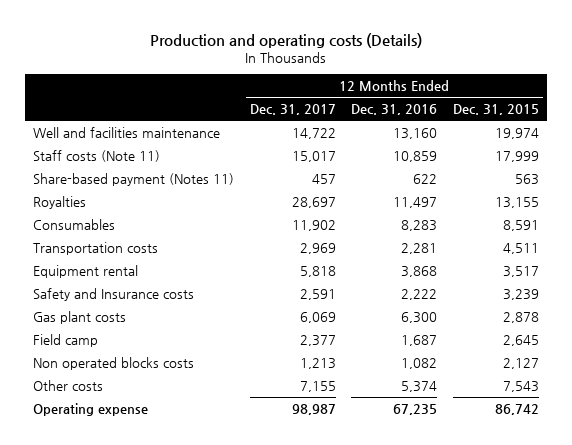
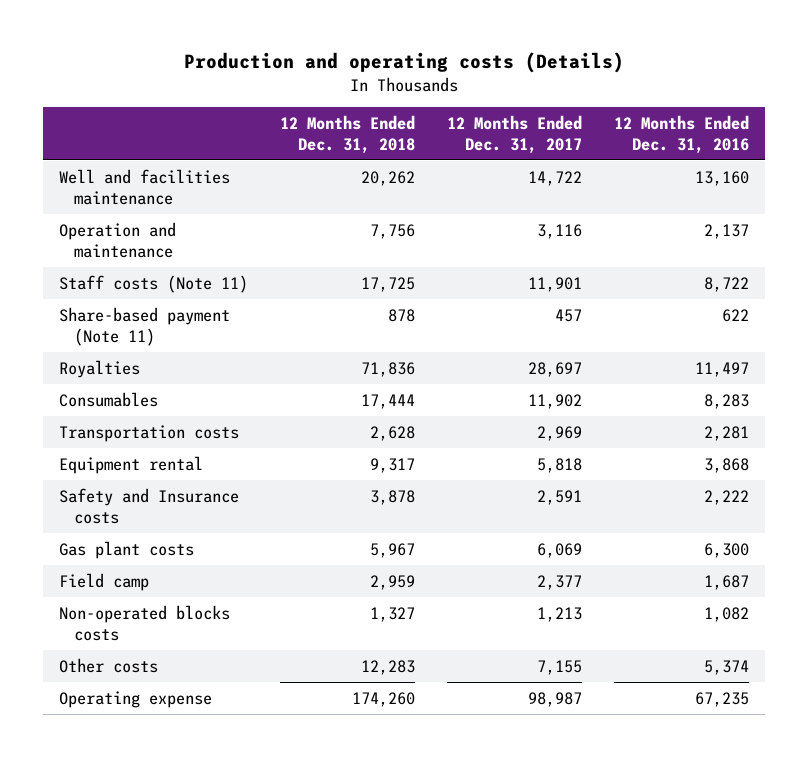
[452,104,539,116] Dec. 31, 2015 -> none
none -> [279,114,415,154] 12 Months Ended Dec. 31, 2018
none -> [58,221,176,258] Operation and maintenance
[291,150,336,162] 15,017 -> [527,276,582,292] 11,901
[393,150,438,162] 10,859 -> [703,276,749,292] 8,722
[33,172,235,186] Share-based payment (Notes 11) -> [58,306,230,346] Share-based payment (Note 11)
[33,356,195,370] Non operated blocks costs -> [58,604,230,641] Non-operated blocks costs

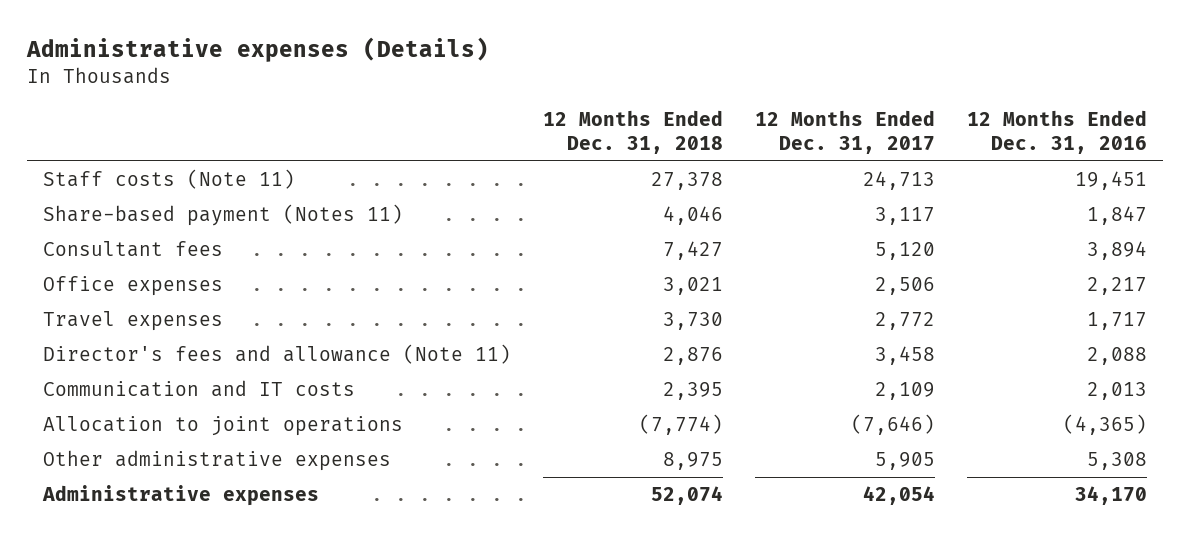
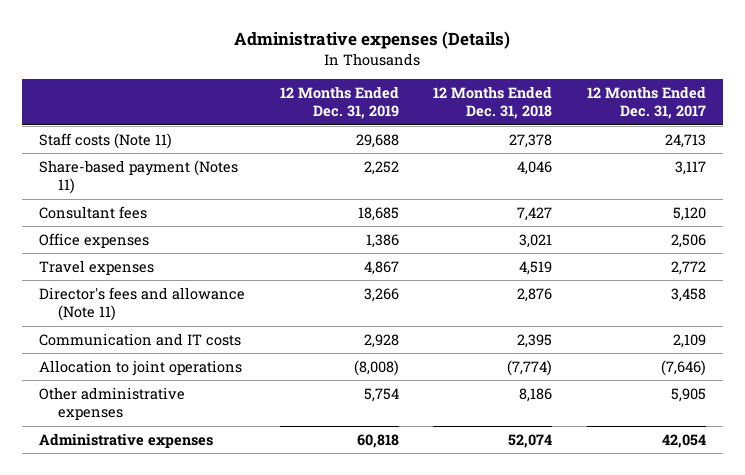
[967,109,1148,155] 12 Months Ended Dec. 31, 2016 -> none
none -> [279,86,399,120] 12 Months Ended Dec. 31, 2019
[663,312,724,331] 3,730 -> [519,261,553,276] 4,519
[663,452,724,471] 8,975 -> [519,388,553,403] 8,186

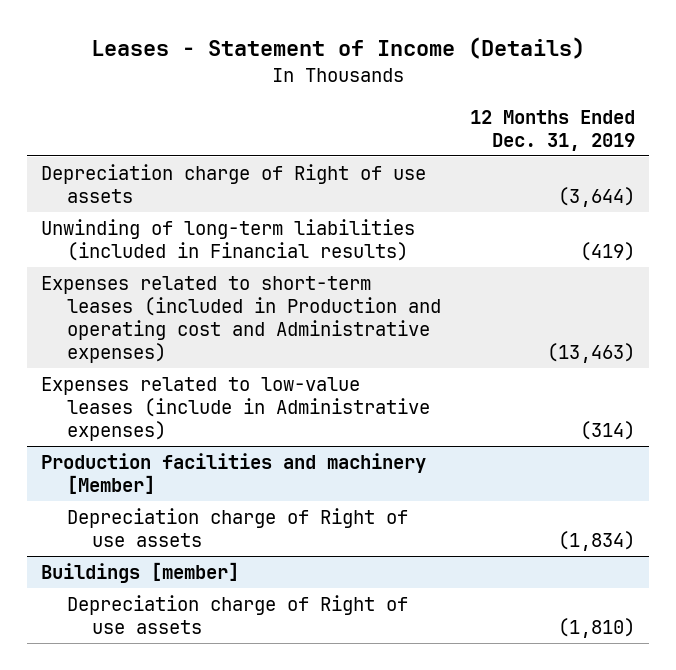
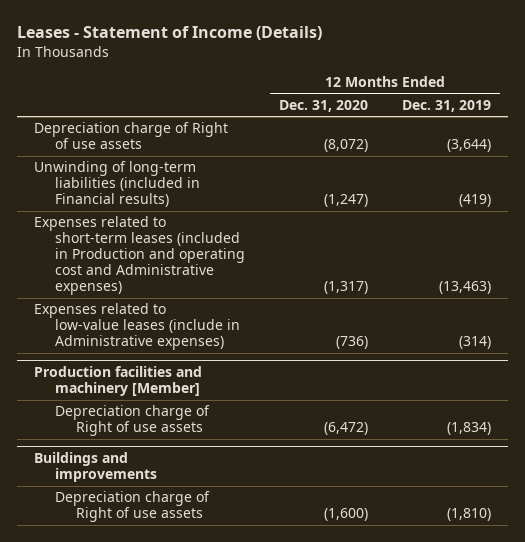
none -> [278,99,368,112] Dec. 31, 2020
[40,561,239,583] Buildings [member] -> [33,452,157,483] Buildings and improvements

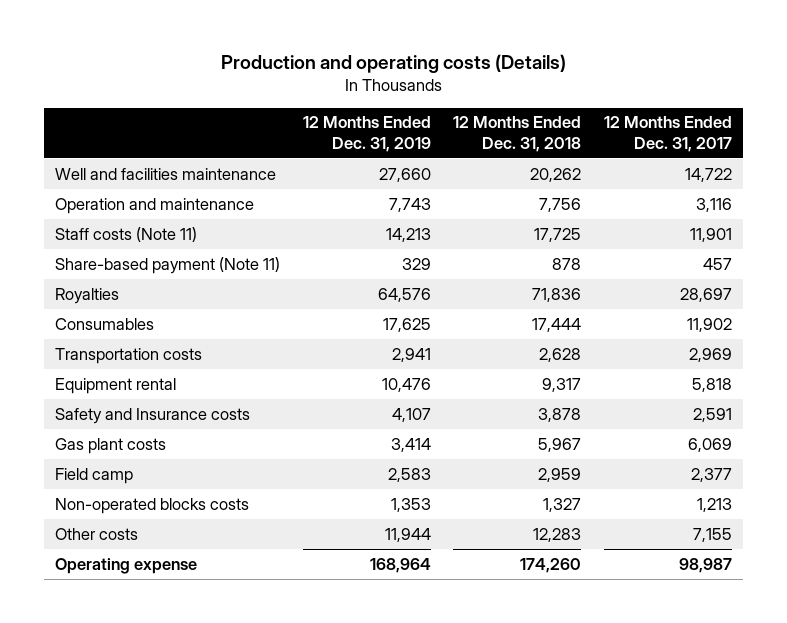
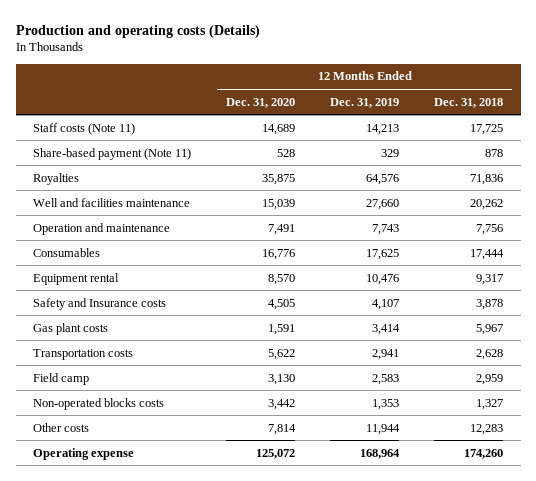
[603,116,732,152] 12 Months Ended Dec. 31, 2017 -> none
none -> [226,97,296,108] Dec. 31, 2020
[55,167,277,180] Well and facilities maintenance -> [33,197,191,207] Well and facilities maintenance
[55,197,255,214] Operation and maintenance -> [33,222,171,235] Operation and maintenance
[55,347,203,364] Transportation costs -> [33,348,134,360] Transportation costs

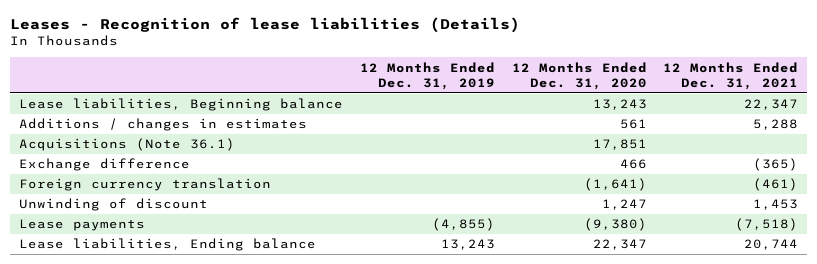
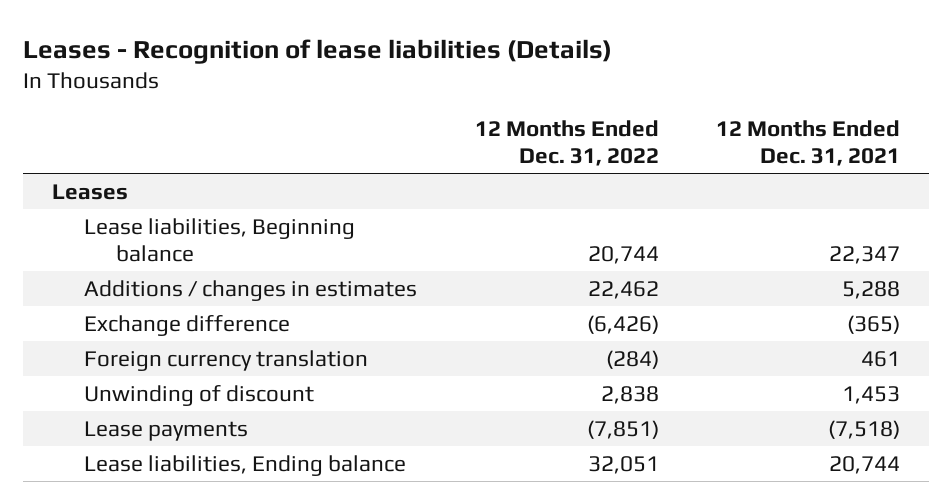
[359,61,495,90] 12 Months Ended Dec. 31, 2019 -> none
[511,61,647,90] 12 Months Ended Dec. 31, 2020 -> none
none -> [474,119,659,166] 12 Months Ended Dec. 31, 2022
none -> [51,183,128,200] Leases
[18,138,235,152] Acquisitions (Note 36.1) -> none
[753,178,799,192] (461) -> [861,350,901,367] 461

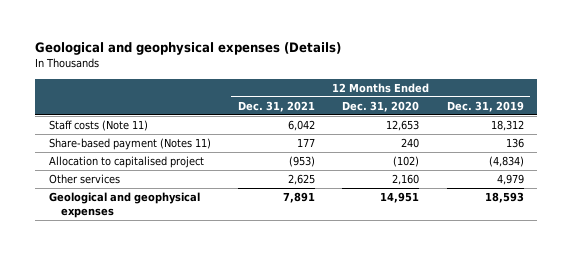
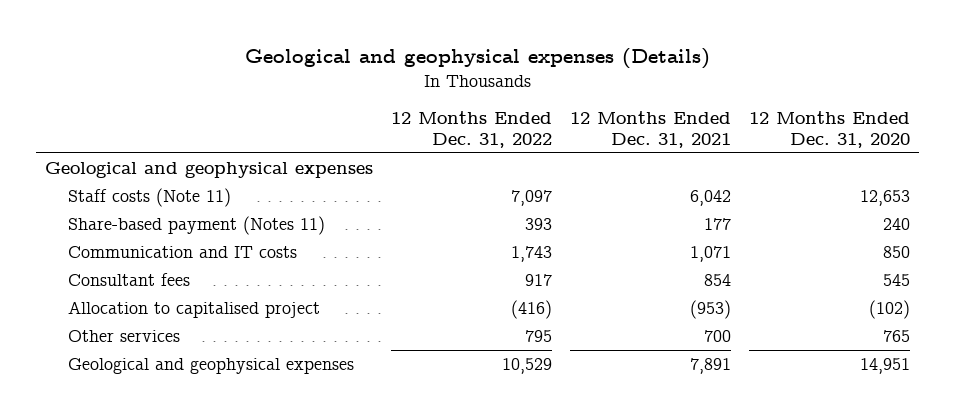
[446,100,524,112] Dec. 31, 2019 -> none
none -> [391,111,553,149] 12 Months Ended Dec. 31, 2022
none -> [45,161,374,178] Geological and geophysical expenses
none -> [68,245,298,258] Communication and IT costs
none -> [68,272,191,286] Consultant fees
[288,174,316,186] 2,625 -> [704,329,732,342] 700
[392,174,420,186] 2,160 -> [883,329,911,342] 765

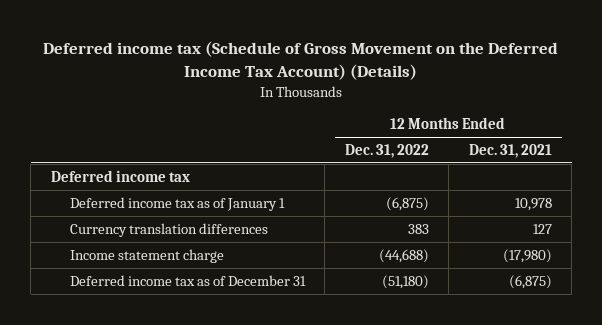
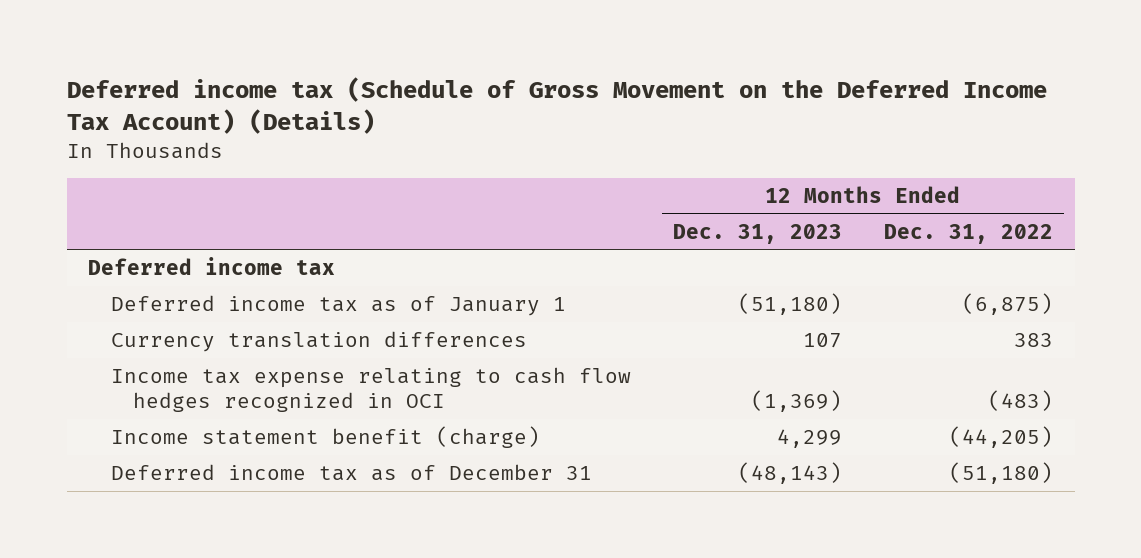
[468,143,552,158] Dec. 31, 2021 -> none
none -> [673,223,843,244] Dec. 31, 2023
none -> [110,367,631,412] Income tax expense relating to cash flow hedges recognized in OCI
[69,248,224,263] Income statement charge -> [110,426,540,449] Income statement benefit (charge)
[378,248,429,263] (44,688) -> [949,426,1054,449] (44,205)

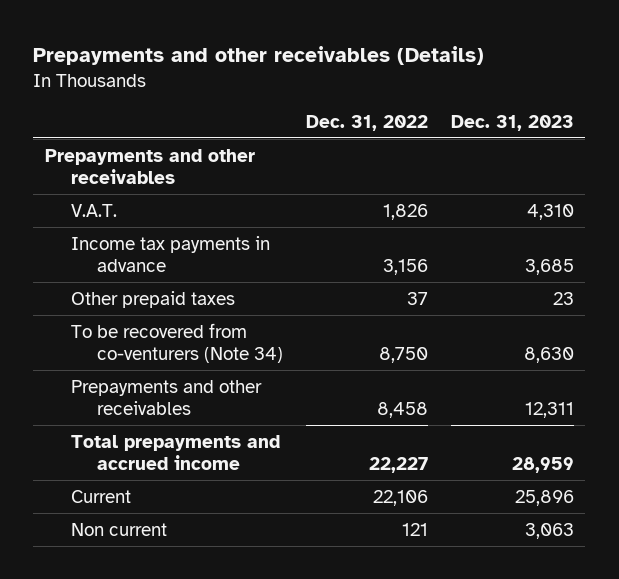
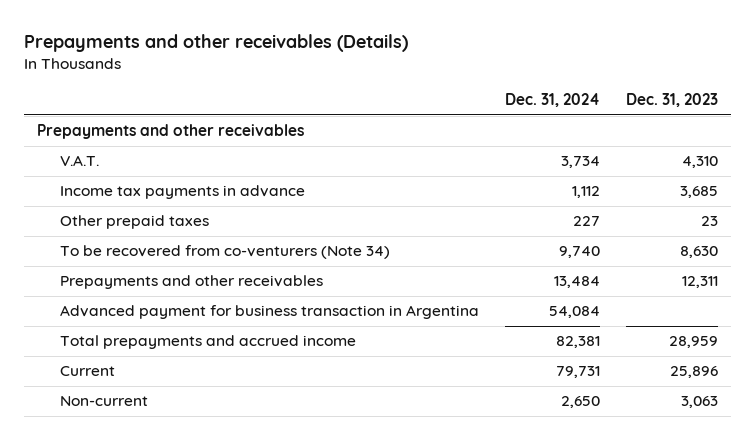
[305,114,428,131] Dec. 31, 2022 -> none
none -> [504,93,600,108] Dec. 31, 2024
none -> [59,305,479,320] Advanced payment for business transaction in Argentina
[70,522,167,536] Non current -> [59,396,148,407] Non-current

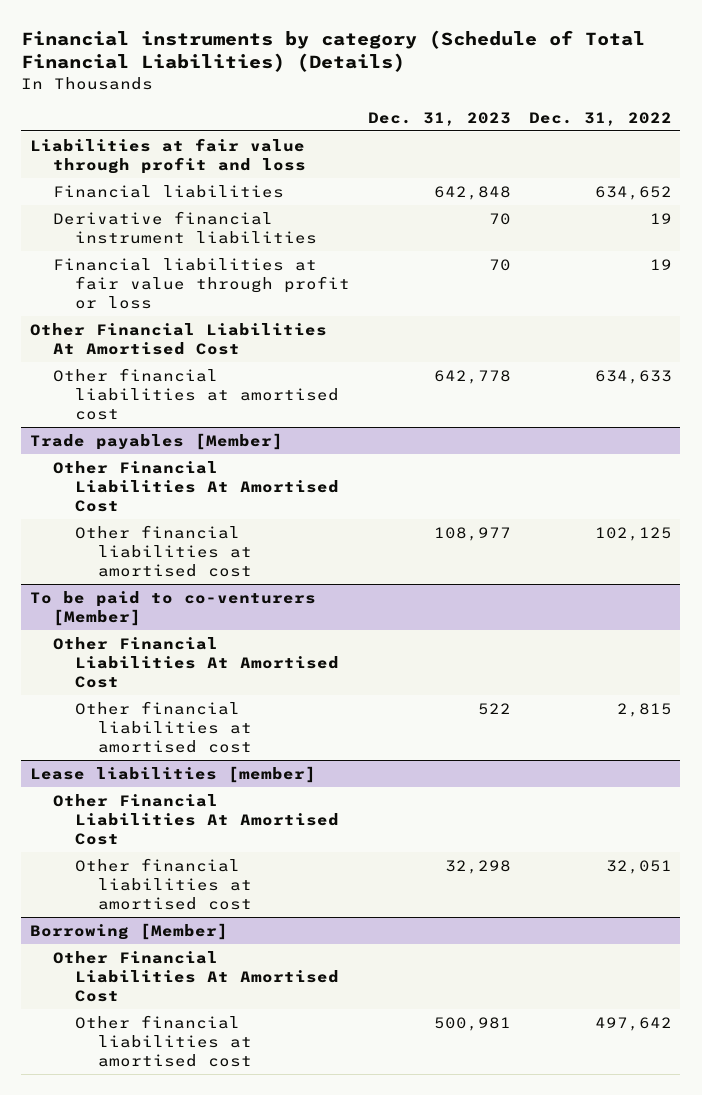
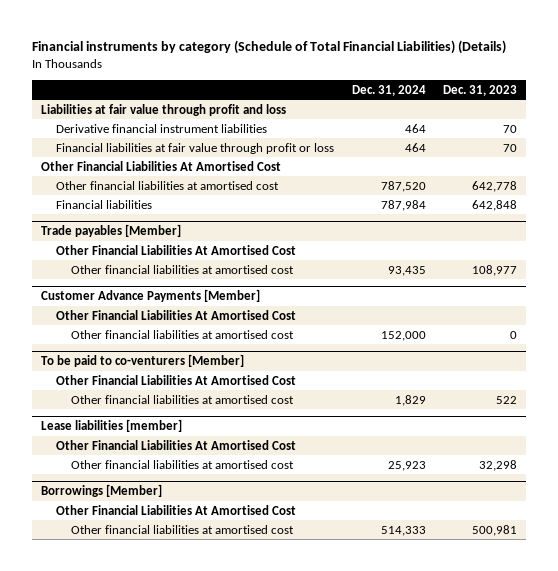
[528,111,672,126] Dec. 31, 2022 -> none
none -> [351,84,426,96] Dec. 31, 2024
[52,184,284,198] Financial liabilities -> [56,199,153,209] Financial liabilities
none -> [41,289,261,303] Customer Advance Payments [Member]
none -> [56,309,297,320] Other Financial Liabilities At Amortised Cost
none -> [71,329,295,339] Other financial liabilities at amortised cost
[29,922,228,940] Borrowing [Member] -> [41,484,163,498] Borrowings [Member]

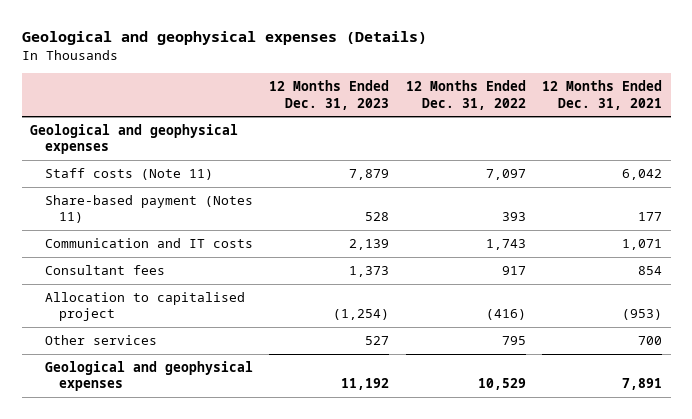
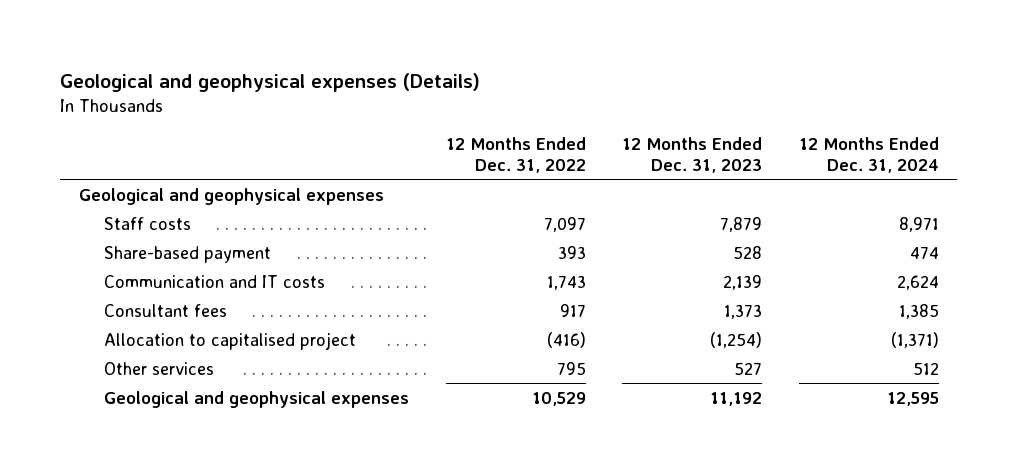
[542,80,663,110] 12 Months Ended Dec. 31, 2021 -> none
none -> [798,137,939,173] 12 Months Ended Dec. 31, 2024
[44,168,213,181] Staff costs (Note 11) -> [104,216,192,230] Staff costs
[44,195,253,224] Share-based payment (Notes 11) -> [104,245,272,263] Share-based payment

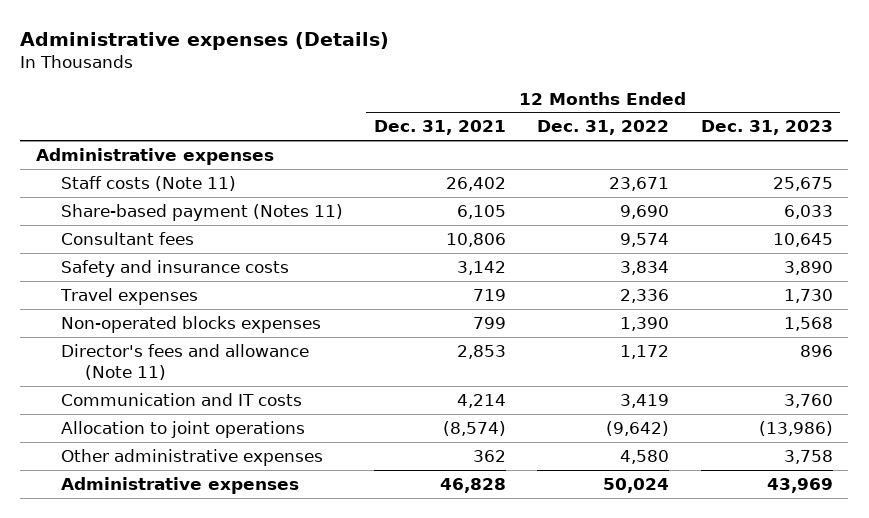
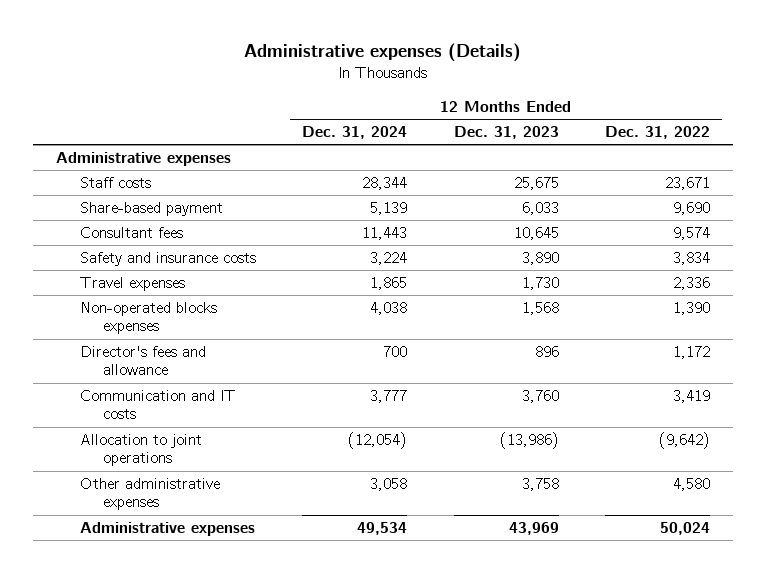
[374,120,507,136] Dec. 31, 2021 -> none
none -> [302,126,408,140] Dec. 31, 2024
[60,175,236,191] Staff costs (Note 11) -> [79,177,151,189] Staff costs
[60,203,343,221] Share-based payment (Notes 11) -> [79,202,223,217] Share-based payment
[60,343,309,380] Director's fees and allowance (Note 11) -> [79,346,206,376] Director's fees and allowance

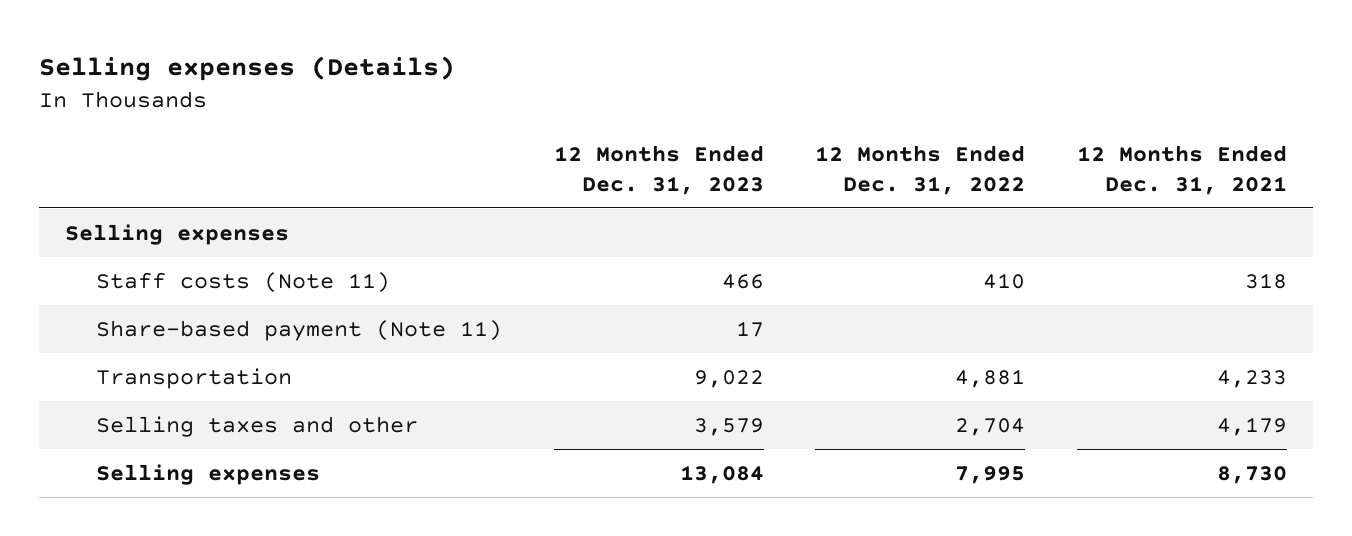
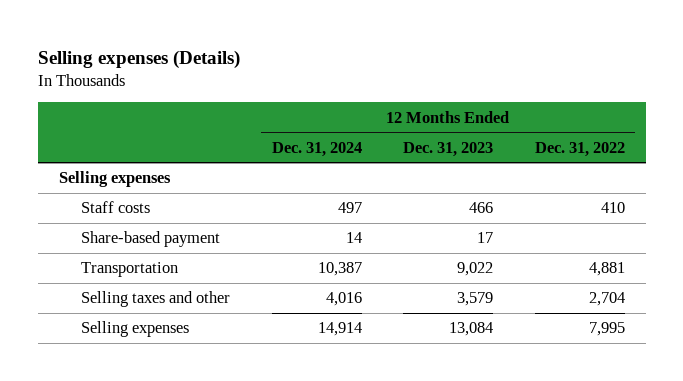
[1076,145,1287,195] 12 Months Ended Dec. 31, 2021 -> none
none -> [271,141,362,157] Dec. 31, 2024
[95,271,390,293] Staff costs (Note 11) -> [81,201,151,214] Staff costs
[95,319,502,341] Share-based payment (Note 11) -> [81,231,221,248] Share-based payment

